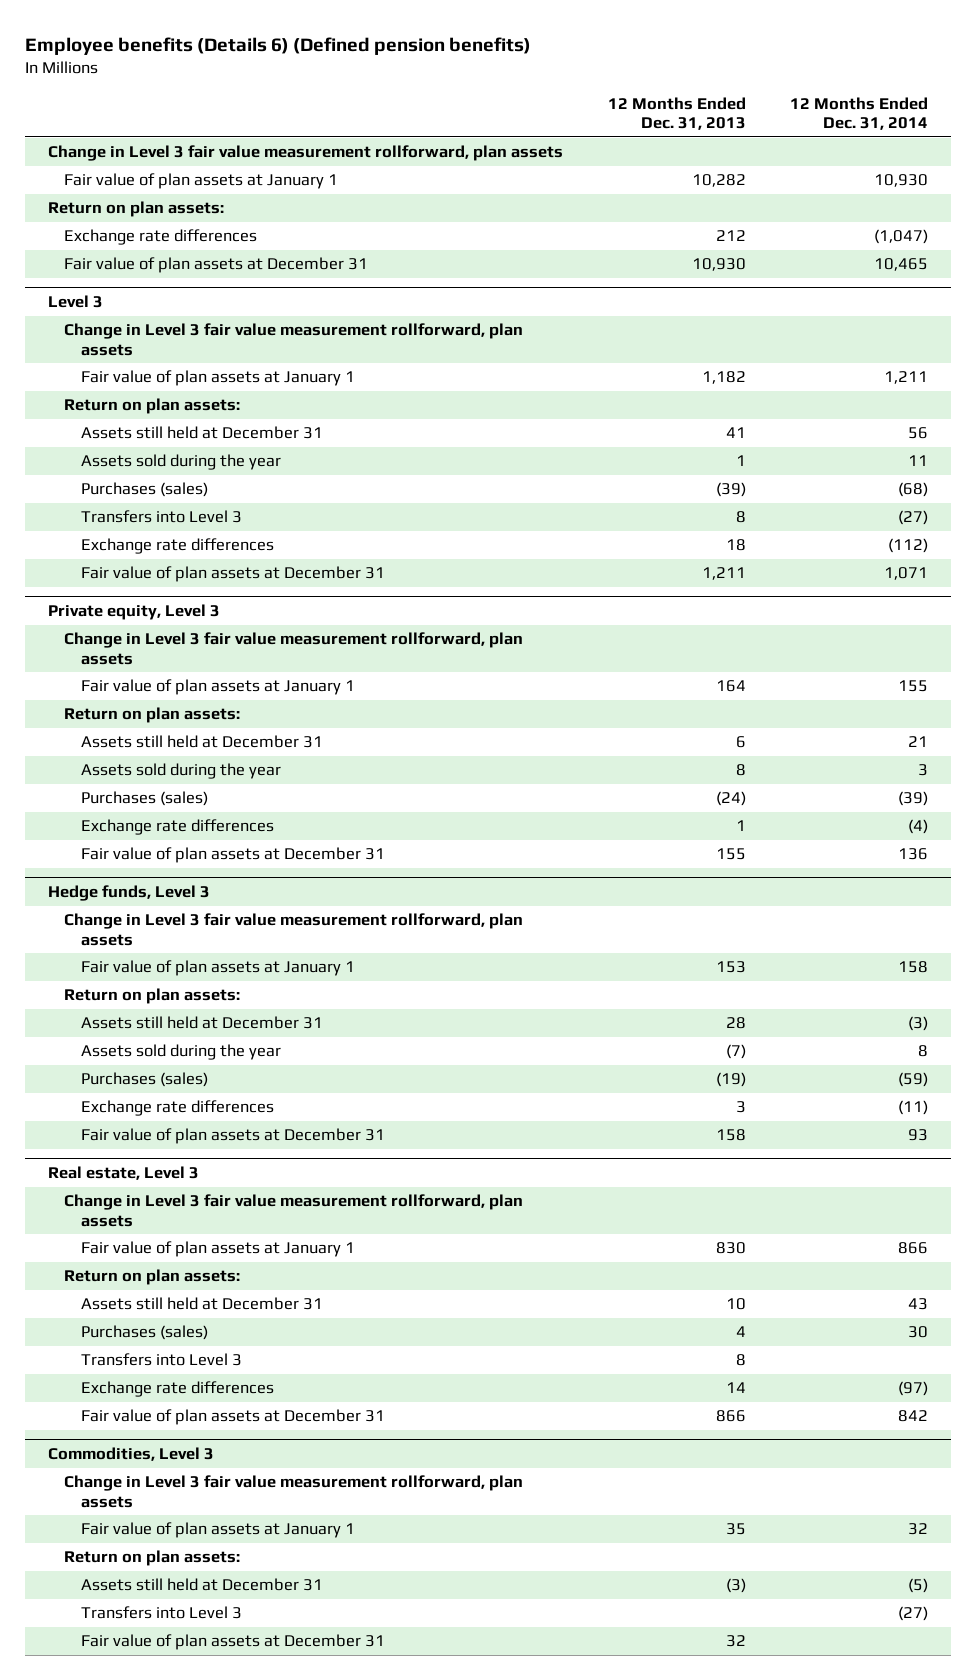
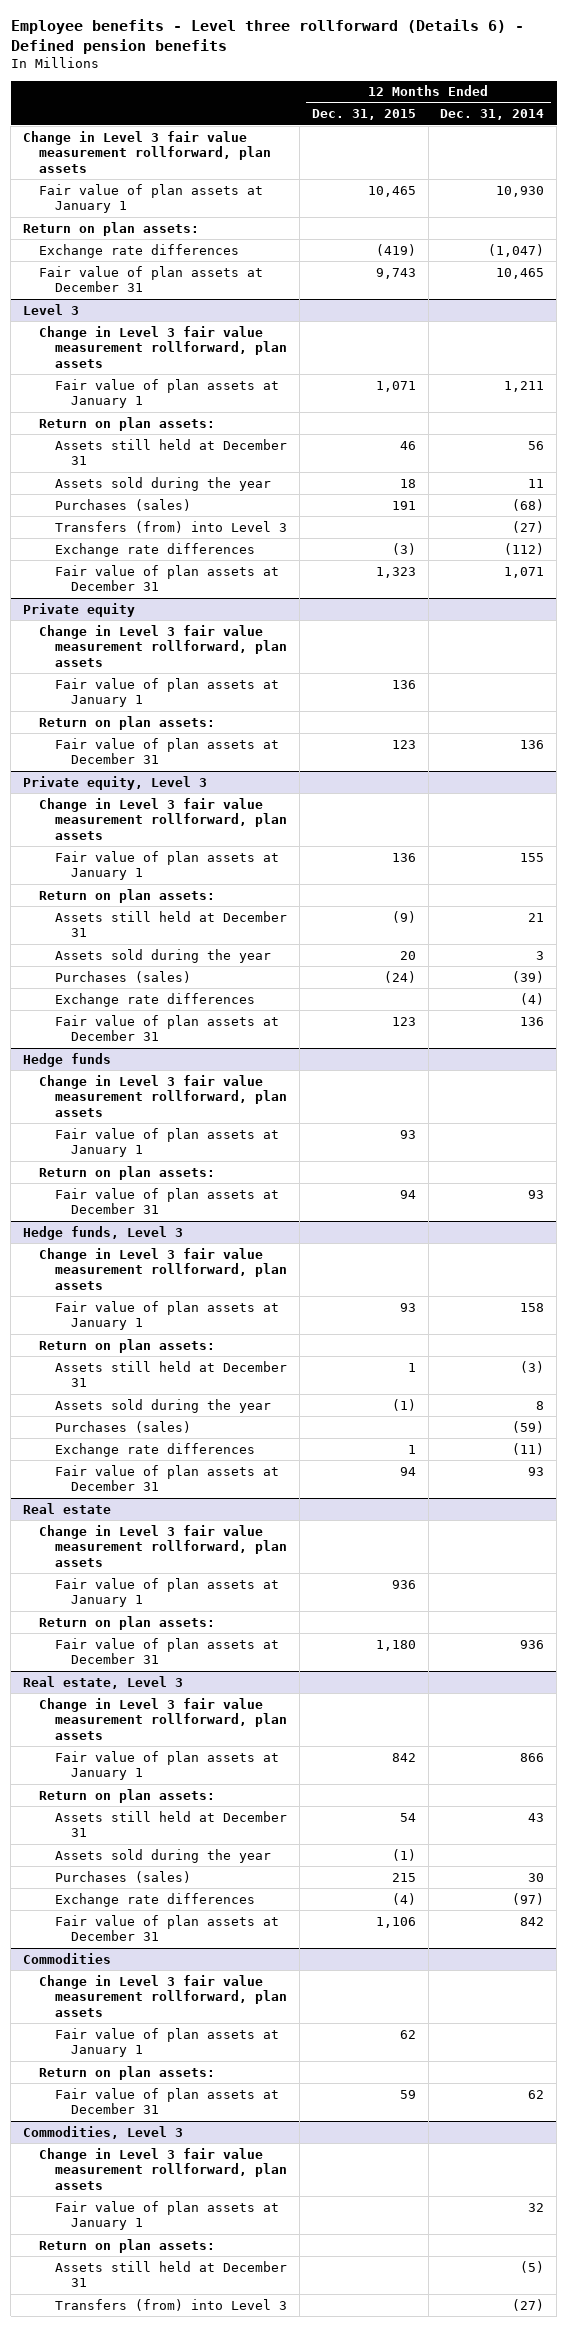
[25,36,532,55] Employee benefits (Details 6) (Defined pension benefits) -> [10,18,524,54] Employee benefits - Level three rollforward (Details 6) - Defined pension benefits
[607,96,746,131] 12 Months Ended Dec. 31, 2013 -> none
none -> [311,109,416,121] Dec. 31, 2015
[80,510,242,524] Transfers into Level 3 -> [54,520,287,533] Transfers (from) into Level 3
none -> [23,602,136,617] Private equity
none -> [39,624,287,667] Change in Level 3 fair value measurement rollforward, plan assets
none -> [54,677,279,708] Fair value of plan assets at January 1
none -> [39,715,216,730] Return on plan assets:
none -> [54,737,279,765] Fair value of plan assets at December 31
none -> [23,1052,112,1067] Hedge funds
none -> [39,1074,287,1117] Change in Level 3 fair value measurement rollforward, plan assets
none -> [54,1127,279,1158] Fair value of plan assets at January 1
none -> [39,1165,216,1180] Return on plan assets:
none -> [54,1187,279,1215] Fair value of plan assets at December 31
none -> [23,1502,112,1514] Real estate
none -> [39,1524,287,1567] Change in Level 3 fair value measurement rollforward, plan assets
none -> [54,1577,279,1608] Fair value of plan assets at January 1
none -> [39,1615,216,1630] Return on plan assets:
none -> [54,1637,279,1665] Fair value of plan assets at December 31
none -> [54,1848,271,1863] Assets sold during the year
[80,1353,242,1367] Transfers into Level 3 -> none
none -> [23,1952,112,1964] Commodities
none -> [39,1974,287,2017] Change in Level 3 fair value measurement rollforward, plan assets
none -> [54,2027,279,2058] Fair value of plan assets at January 1
none -> [39,2065,216,2080] Return on plan assets:
none -> [54,2087,279,2115] Fair value of plan assets at December 31
[80,1634,385,1651] Fair value of plan assets at December 31 -> none
[80,1606,242,1620] Transfers into Level 3 -> [54,2298,287,2311] Transfers (from) into Level 3

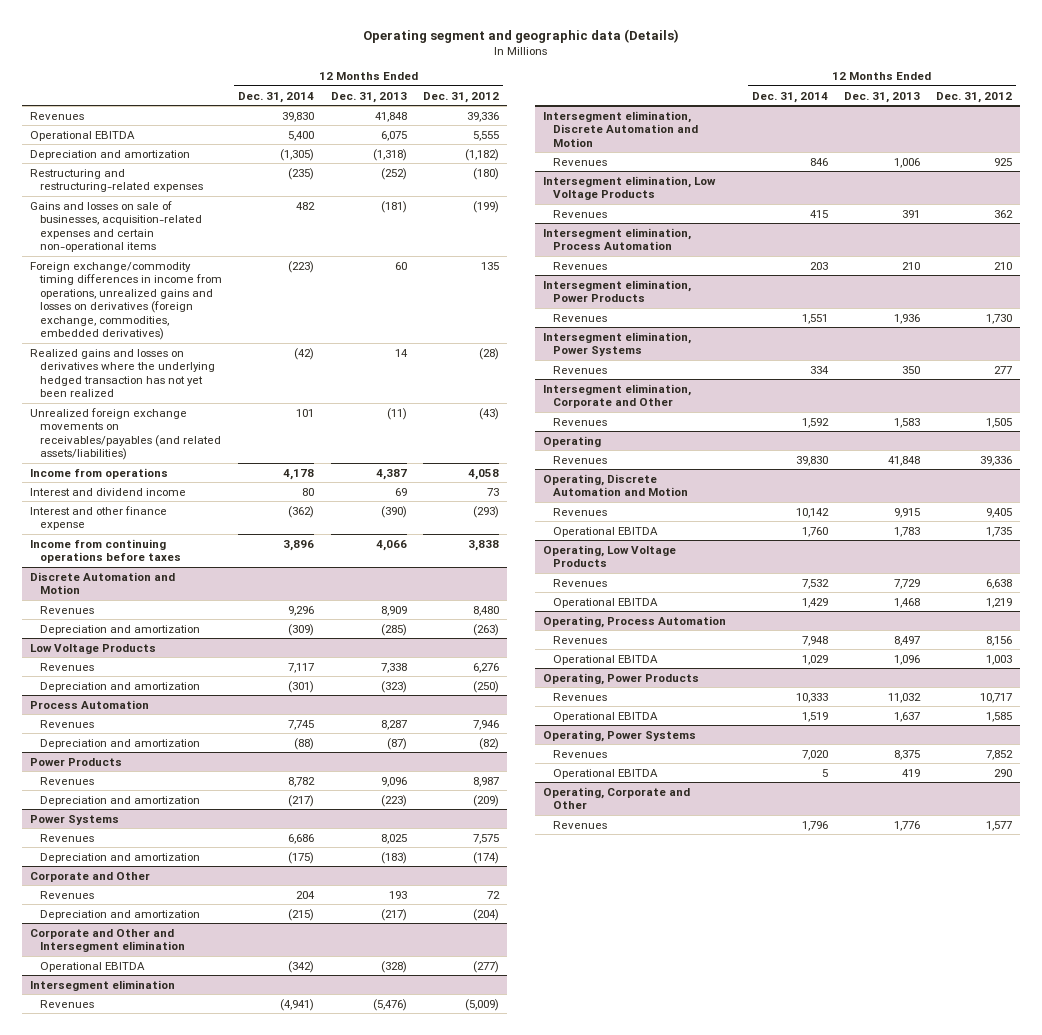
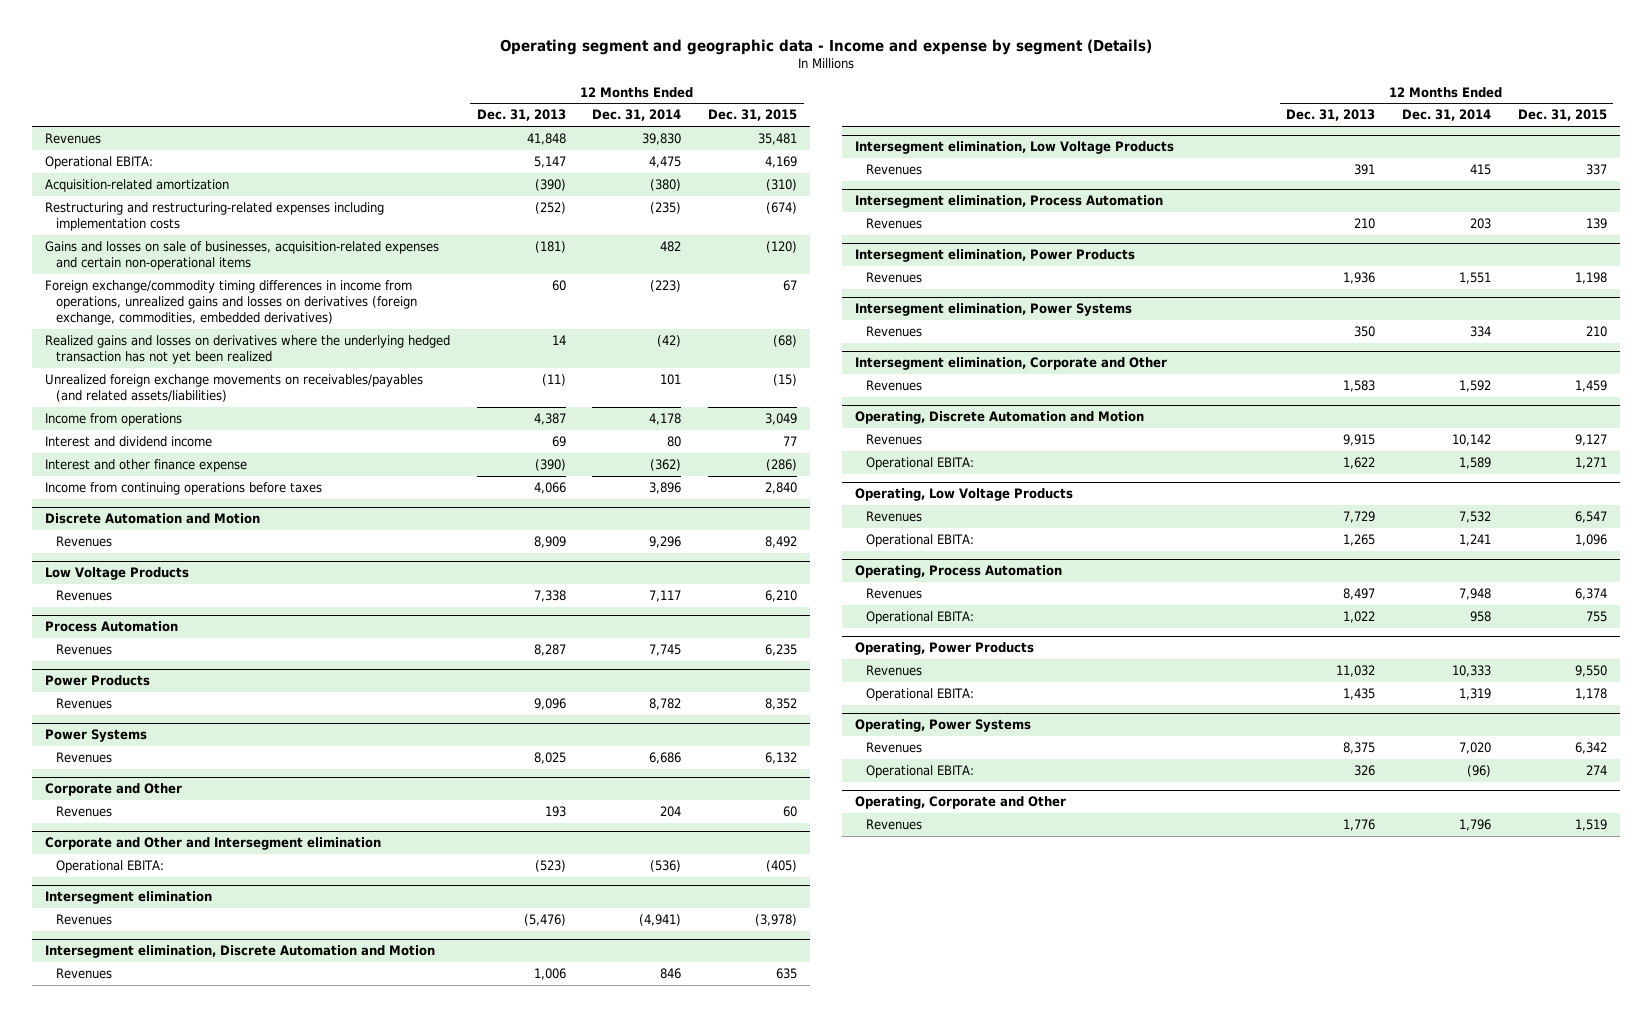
[362,28,679,43] Operating segment and geographic data (Details) -> [499,39,1152,56] Operating segment and geographic data - Income and expense by segment (Details)
[422,91,499,103] Dec. 31, 2012 -> none
none -> [707,109,797,122] Dec. 31, 2015
[30,130,136,141] Operational EBITDA -> none
[30,149,191,160] Depreciation and amortization -> none
none -> [45,155,154,169] Operational EBITA:
none -> [45,178,230,192] Acquisition-related amortization
[30,168,204,193] Restructuring and restructuring-related expenses -> [45,201,385,231] Restructuring and restructuring-related expenses including implementation costs
[40,624,201,635] Depreciation and amortization -> none
[40,681,201,692] Depreciation and amortization -> none
[40,738,201,749] Depreciation and amortization -> none
[40,795,201,806] Depreciation and amortization -> none
[40,852,201,863] Depreciation and amortization -> none
[40,909,201,920] Depreciation and amortization -> none
[40,961,146,972] Operational EBITDA -> none
none -> [56,859,165,873] Operational EBITA:
[543,435,602,447] Operating -> none
[553,455,608,464] Revenues -> none
[553,526,659,537] Operational EBITDA -> none
none -> [866,456,975,470] Operational EBITA:
[553,597,659,608] Operational EBITDA -> none
none -> [866,533,975,547] Operational EBITA:
[553,654,659,665] Operational EBITDA -> none
none -> [866,610,975,624] Operational EBITA:
[553,711,659,722] Operational EBITDA -> none
none -> [866,687,975,701] Operational EBITA:
[553,768,659,779] Operational EBITDA -> none
none -> [866,764,975,778] Operational EBITA:

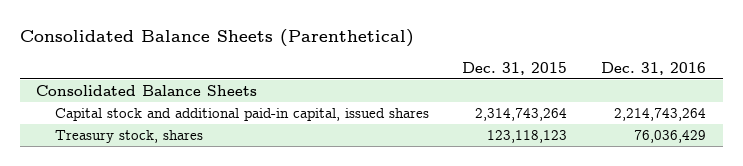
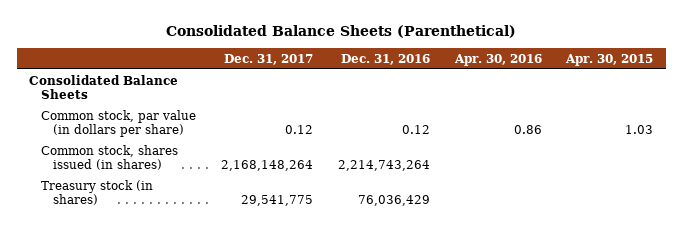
[462,62,568,76] Dec. 31, 2015 -> none
none -> [224,53,314,65] Dec. 31, 2017
none -> [453,53,542,66] Apr. 30, 2016
none -> [565,53,654,66] Apr. 30, 2015
none -> [41,109,197,137] Common stock, par value (in dollars per share)
[54,107,429,121] Capital stock and additional paid-in capital, issued shares -> [41,144,179,170] Common stock, shares issued (in shares)
[54,129,203,143] Treasury stock, shares -> [41,179,154,205] Treasury stock (in shares)

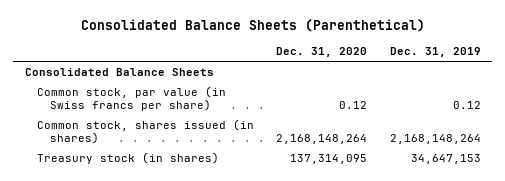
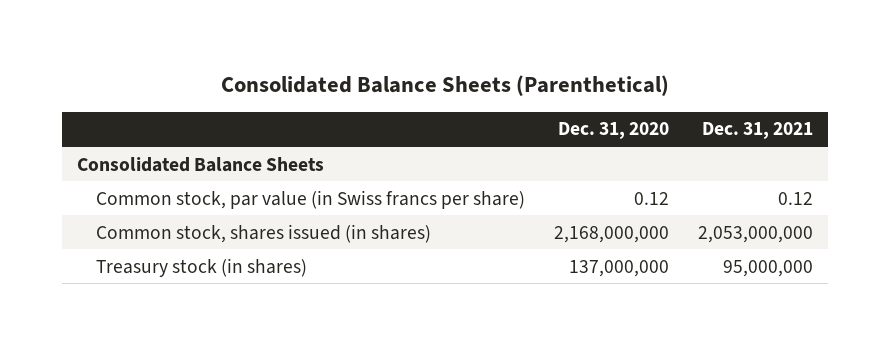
[389,47,481,58] Dec. 31, 2019 -> none
none -> [702,122,814,140] Dec. 31, 2021
[276,133,368,144] 2,168,148,264 -> [554,225,670,243] 2,168,000,000
[290,154,368,165] 137,314,095 -> [569,259,670,277] 137,000,000

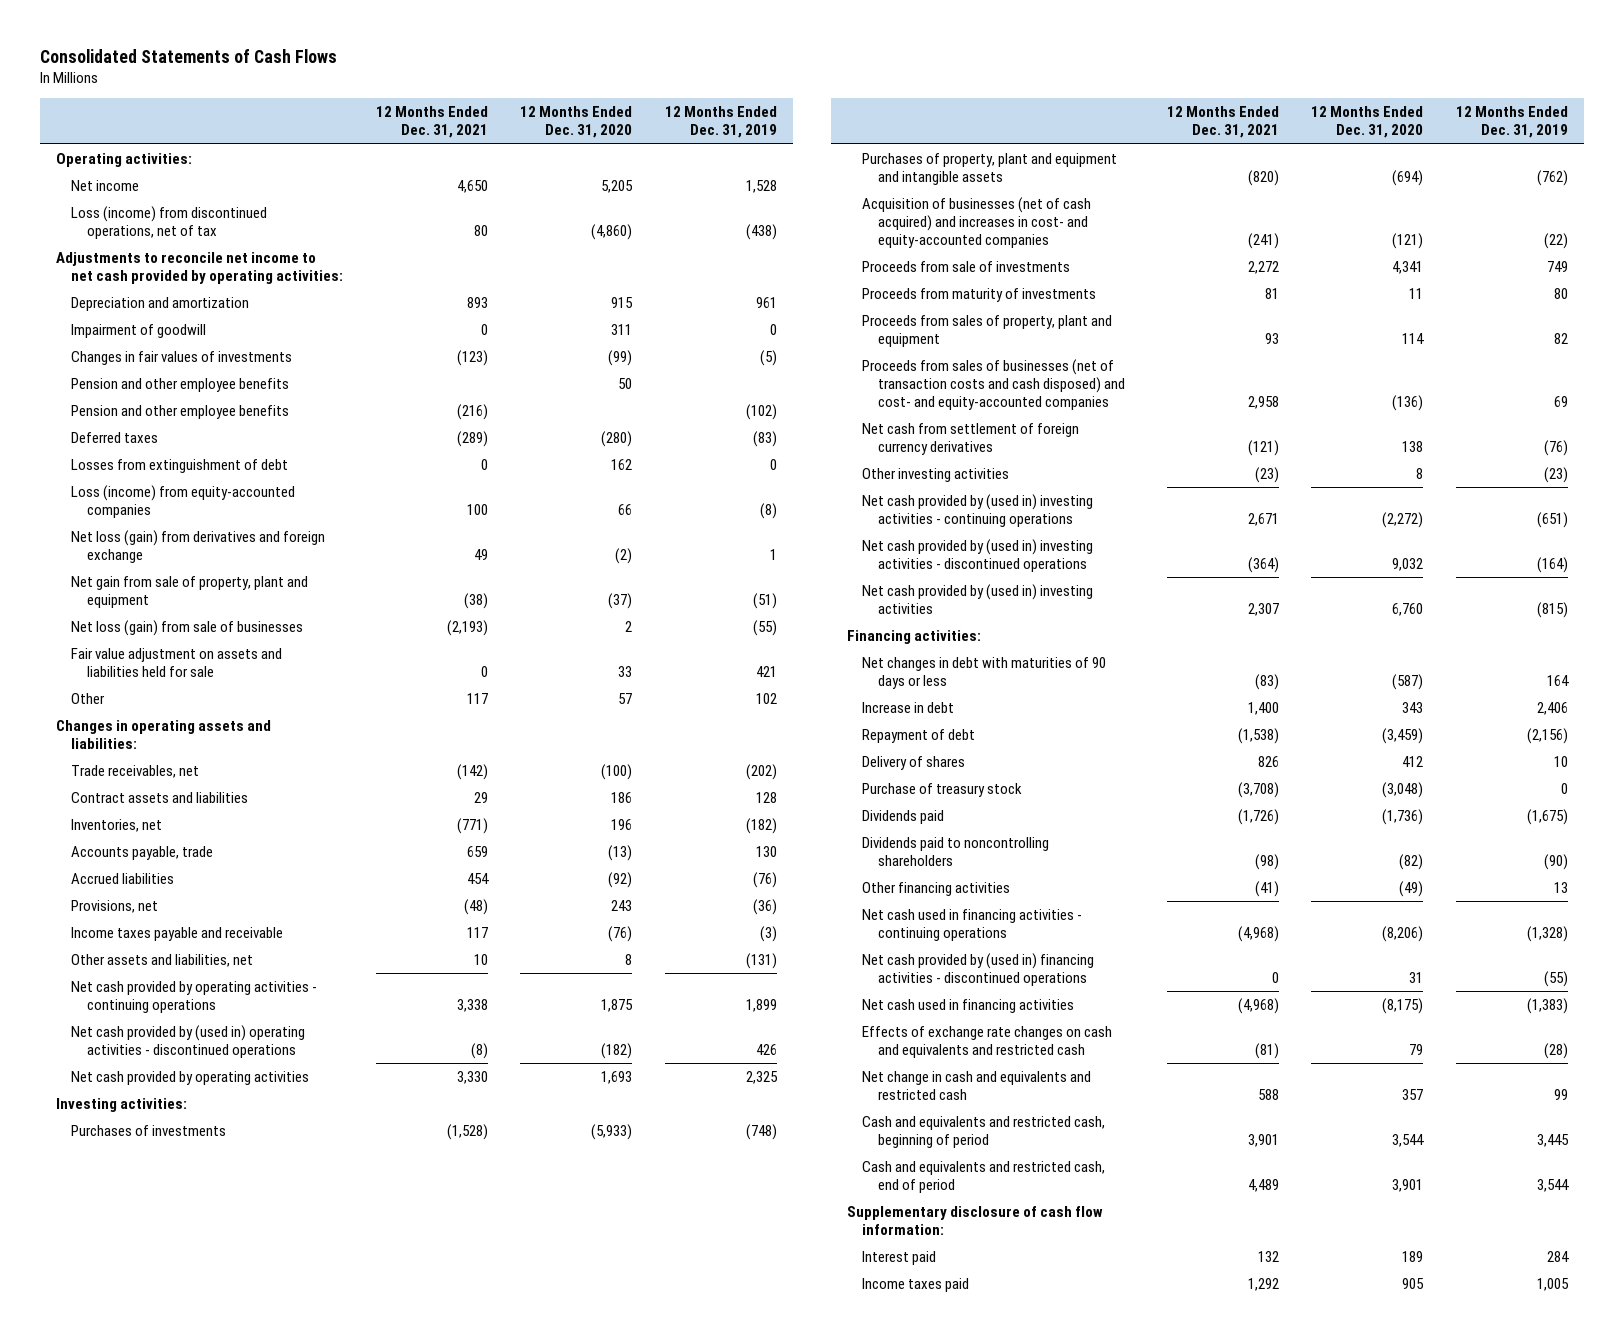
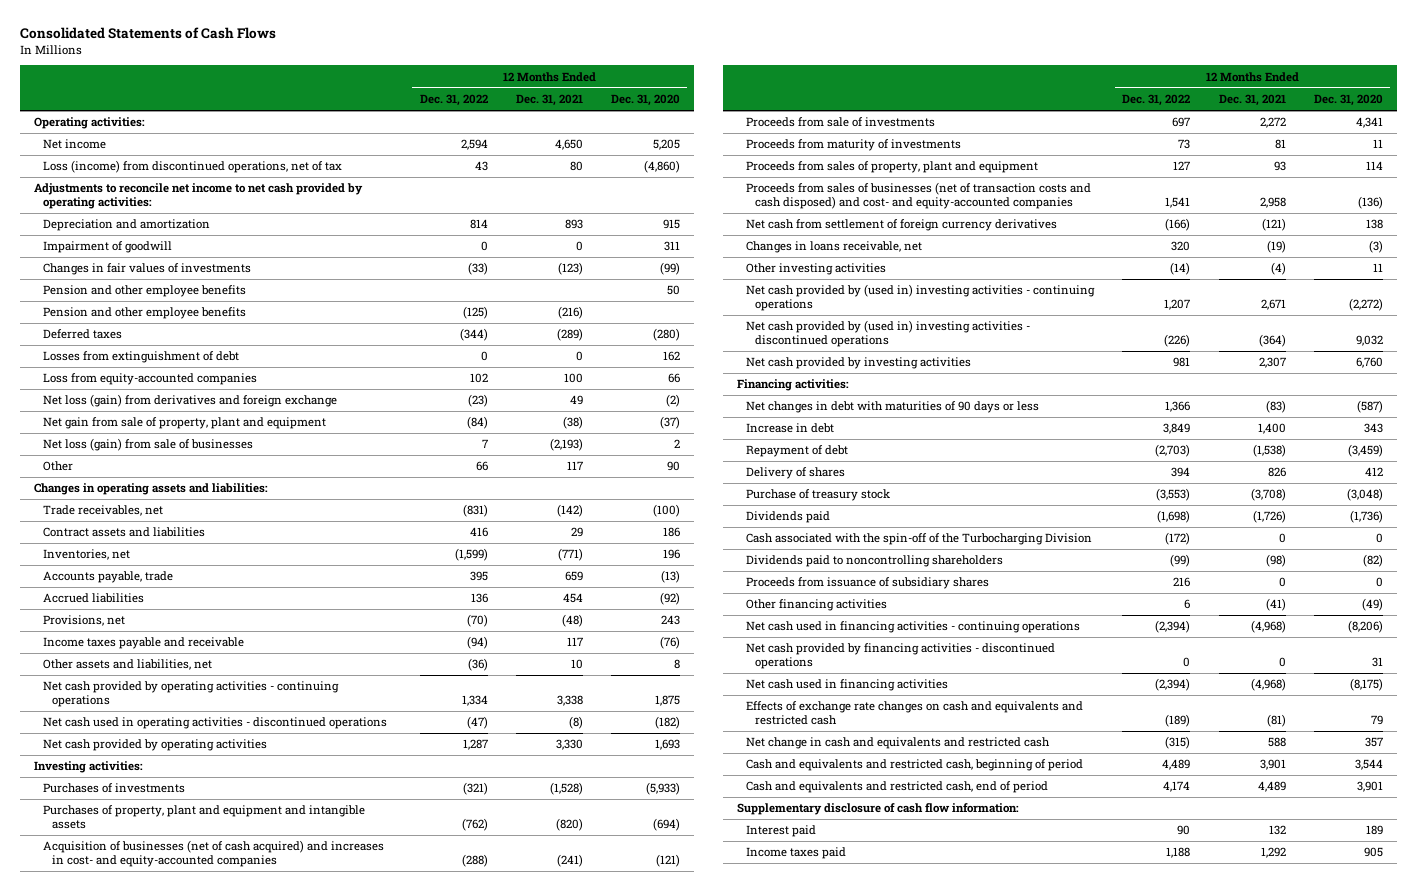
[664,106,777,139] 12 Months Ended Dec. 31, 2019 -> none
none -> [419,94,488,107] Dec. 31, 2022
[71,484,296,518] Loss (income) from equity-accounted companies -> [43,373,258,386] Loss from equity-accounted companies
[71,647,283,677] Fair value adjustment on assets and liabilities held for sale -> none
[618,692,633,704] 57 -> [666,461,680,472] 90
[71,1024,306,1058] Net cash provided by (used in) operating activities - discontinued operations -> [43,717,388,730] Net cash used in operating activities - discontinued operations
none -> [746,241,923,254] Changes in loans receivable, net
[1254,466,1279,483] (23) -> [1270,262,1286,276] (4)
[1416,467,1424,479] 8 -> [1372,263,1383,273] 11
[862,583,1094,614] Net cash provided by (used in) investing activities -> [746,357,972,370] Net cash provided by investing activities
none -> [746,533,1093,546] Cash associated with the spin-off of the Turbocharging Division
none -> [746,577,990,590] Proceeds from issuance of subsidiary shares
[862,952,1095,986] Net cash provided by (used in) financing activities - discontinued operations -> [746,643,1056,669] Net cash provided by financing activities - discontinued operations

